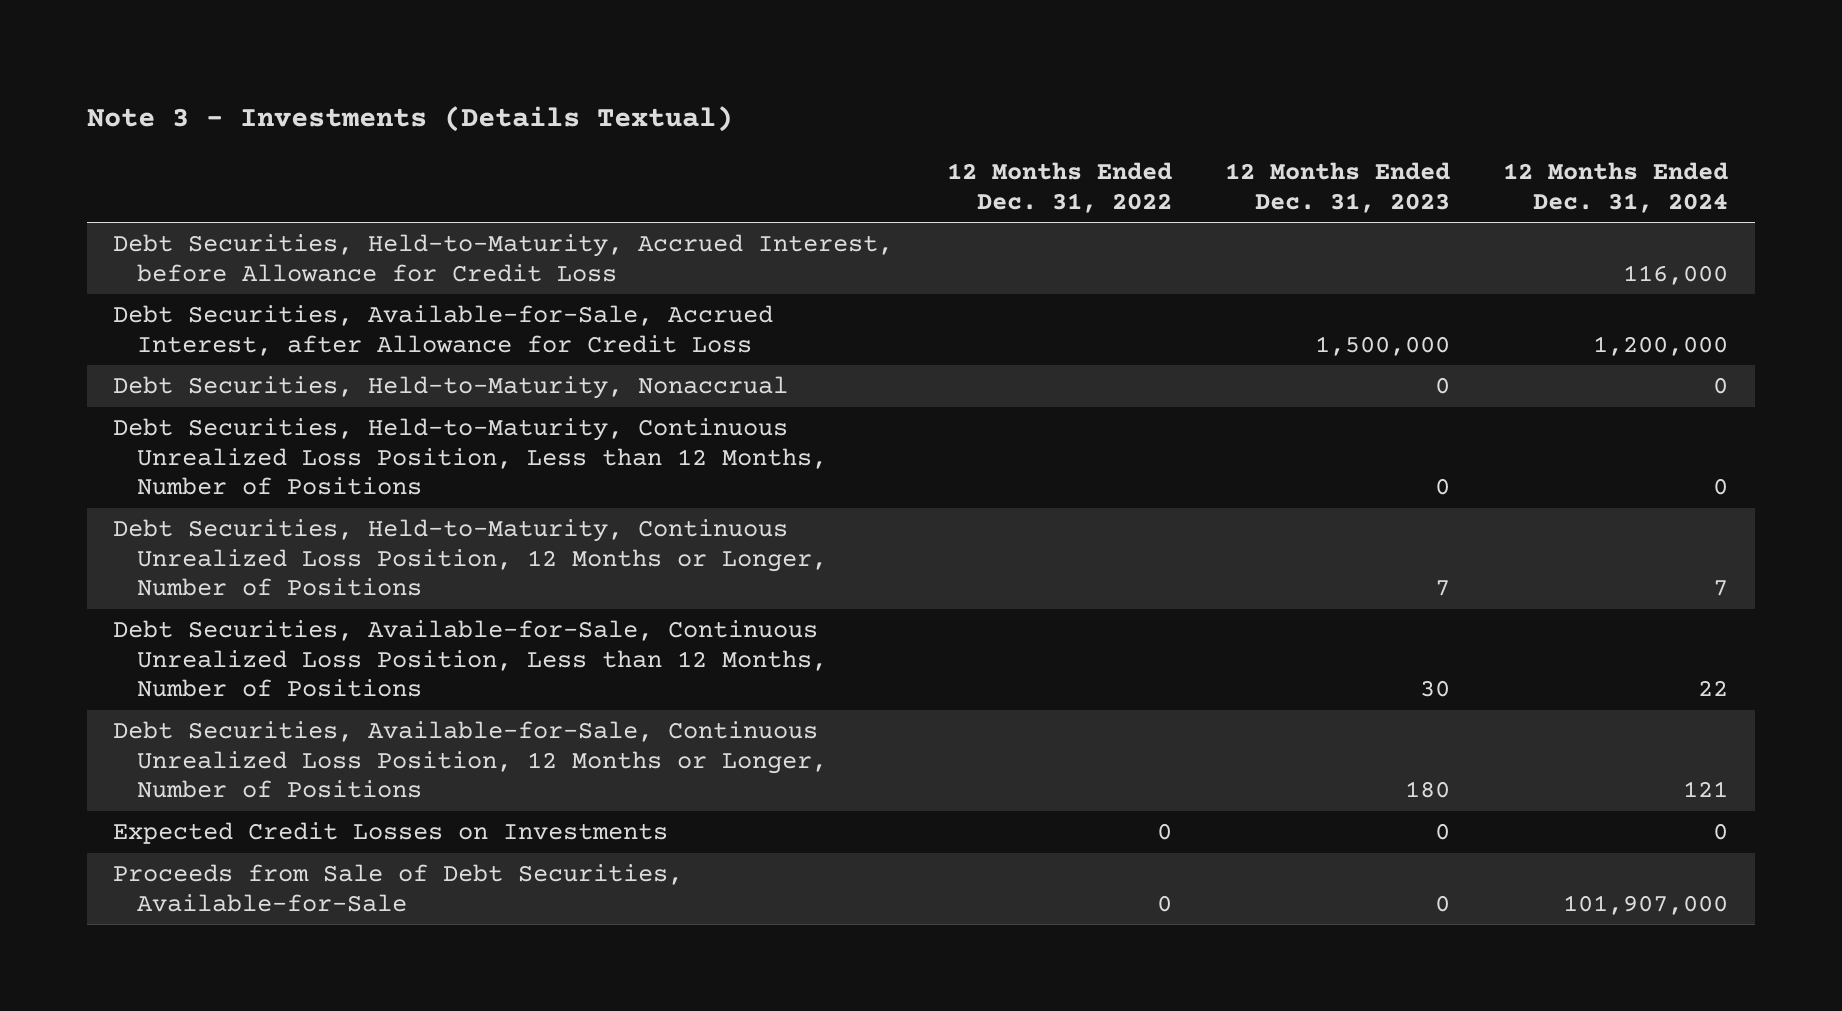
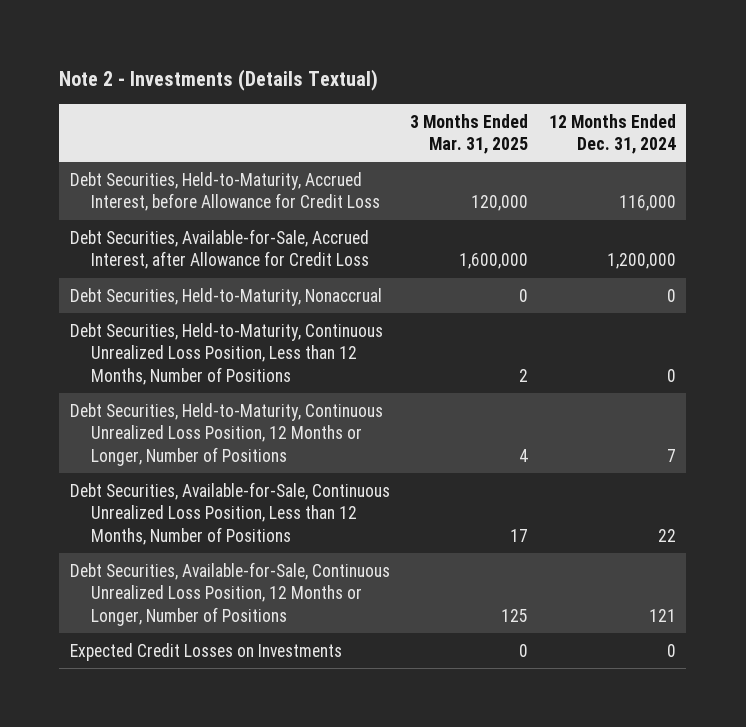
[86,105,733,132] Note 3 - Investments (Details Textual) -> [59,69,379,92] Note 2 - Investments (Details Textual)
[946,162,1172,214] 12 Months Ended Dec. 31, 2022 -> none
[1224,162,1450,214] 12 Months Ended Dec. 31, 2023 -> none
none -> [410,113,529,155] 3 Months Ended Mar. 31, 2025
[113,864,684,912] Proceeds from Sale of Debt Securities, Available-for-Sale -> none

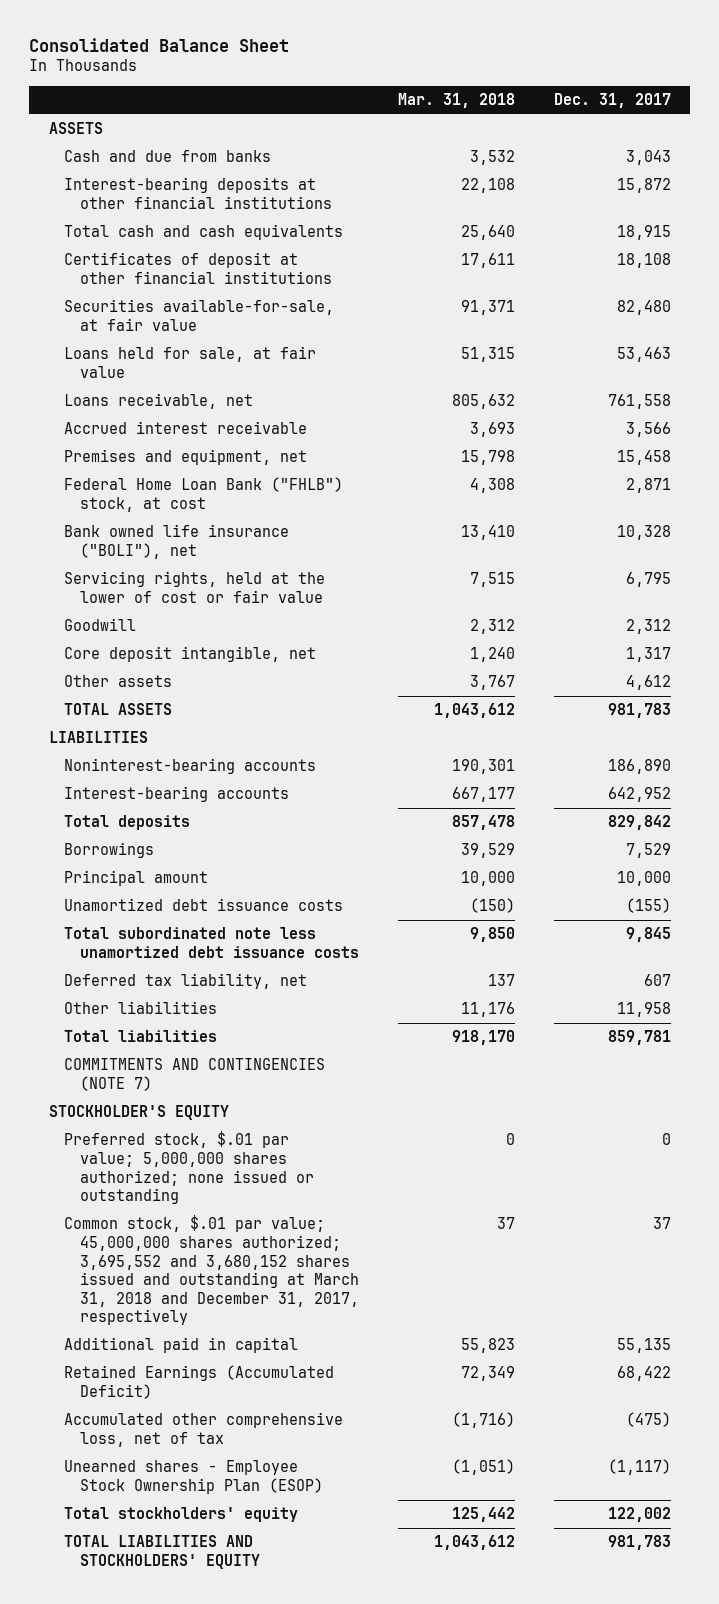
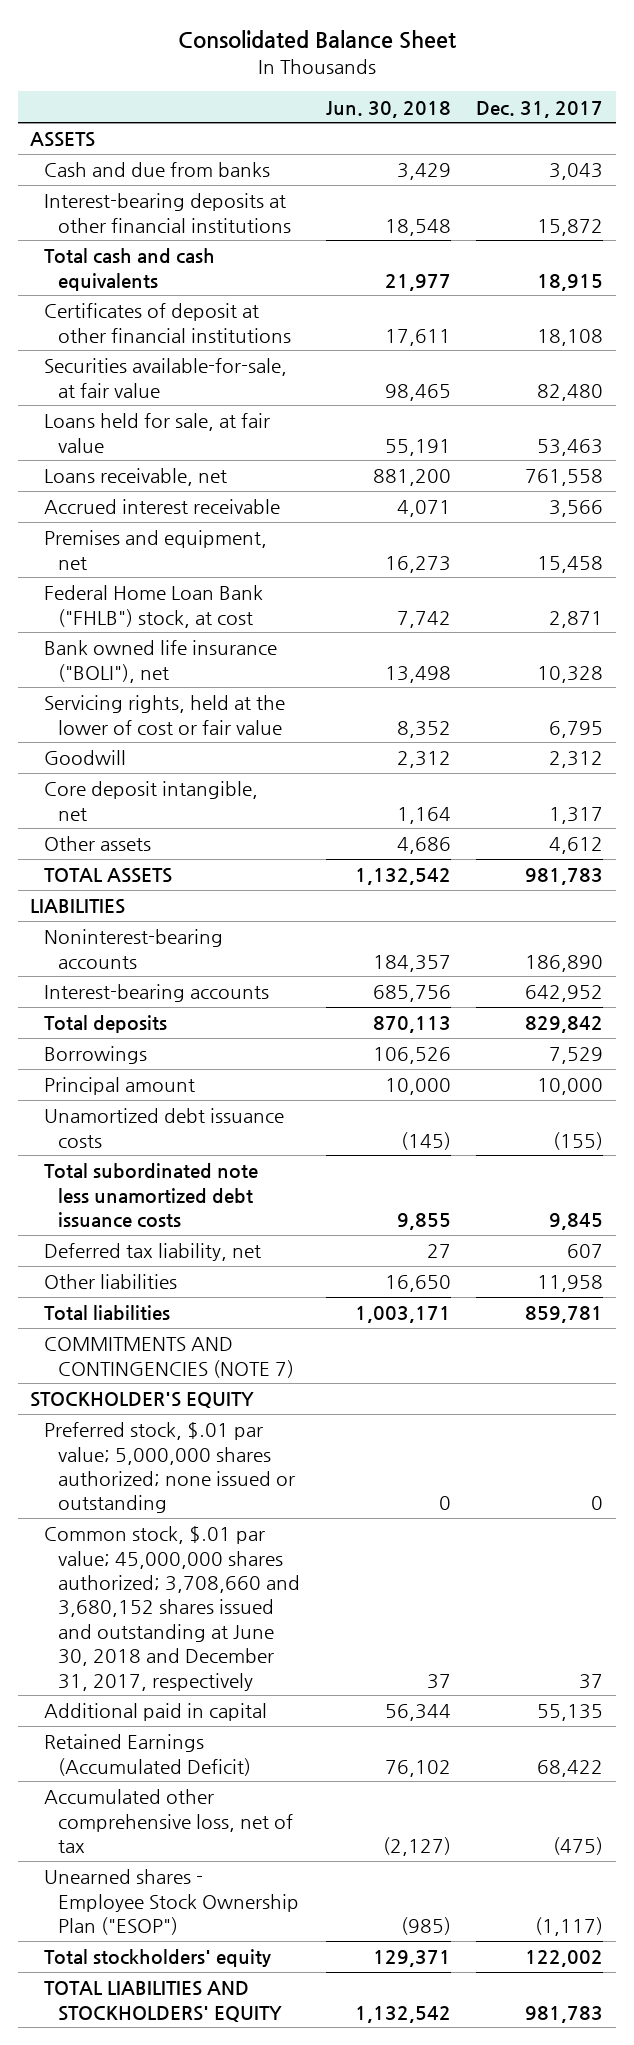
[397,92,515,108] Mar. 31, 2018 -> none
none -> [325,100,451,118] Jun. 30, 2018
[64,1215,359,1326] Common stock, $.01 par value; 45,000,000 shares authorized; 3,695,552 and 3,680,152 shares issued and outstanding at March 31, 2018 and December 31, 2017, respectively -> [44,1526,301,1691] Common stock, $.01 par value; 45,000,000 shares authorized; 3,708,660 and 3,680,152 shares issued and outstanding at June 30, 2018 and December 31, 2017, respectively
[64,1460,323,1495] Unearned shares - Employee Stock Ownership Plan (ESOP) -> [44,1869,300,1935] Unearned shares - Employee Stock Ownership Plan ("ESOP")

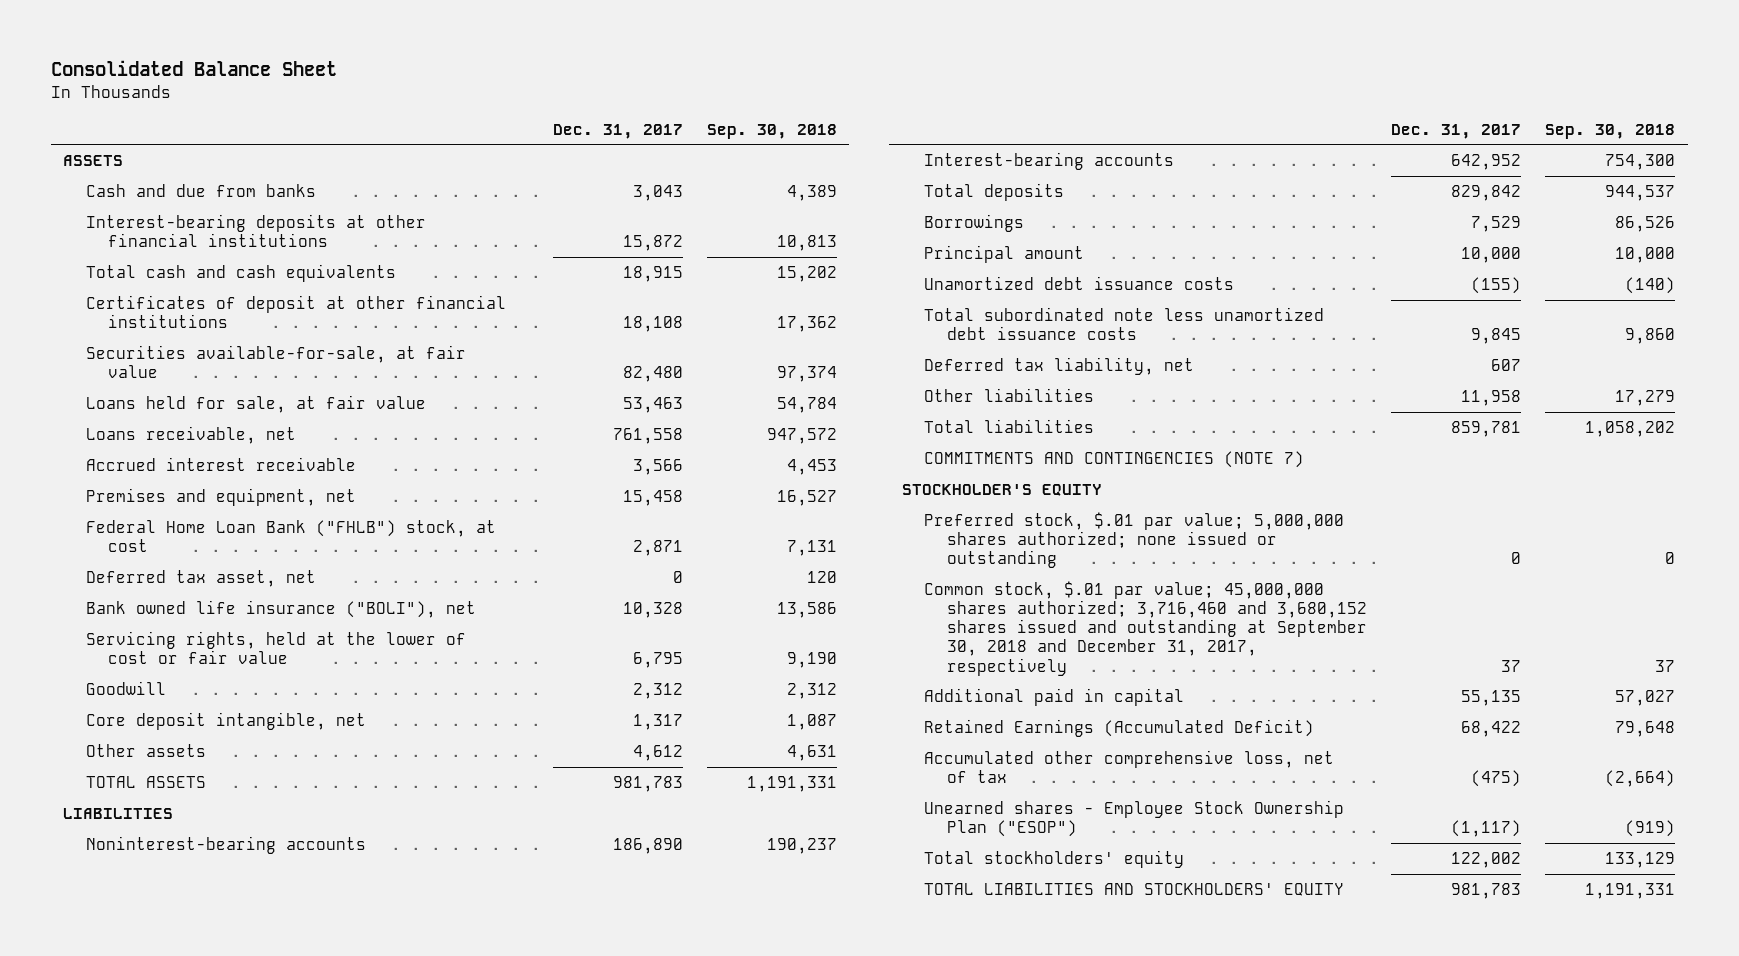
[325,100,451,118] Jun. 30, 2018 -> none
none -> [707,123,838,139] Sep. 30, 2018
none -> [85,569,316,587] Deferred tax asset, net
[44,1526,301,1691] Common stock, $.01 par value; 45,000,000 shares authorized; 3,708,660 and 3,680,152 shares issued and outstanding at June 30, 2018 and December 31, 2017, respectively -> [924,580,1367,676] Common stock, $.01 par value; 45,000,000 shares authorized; 3,716,460 and 3,680,152 shares issued and outstanding at September 30, 2018 and December 31, 2017, respectively

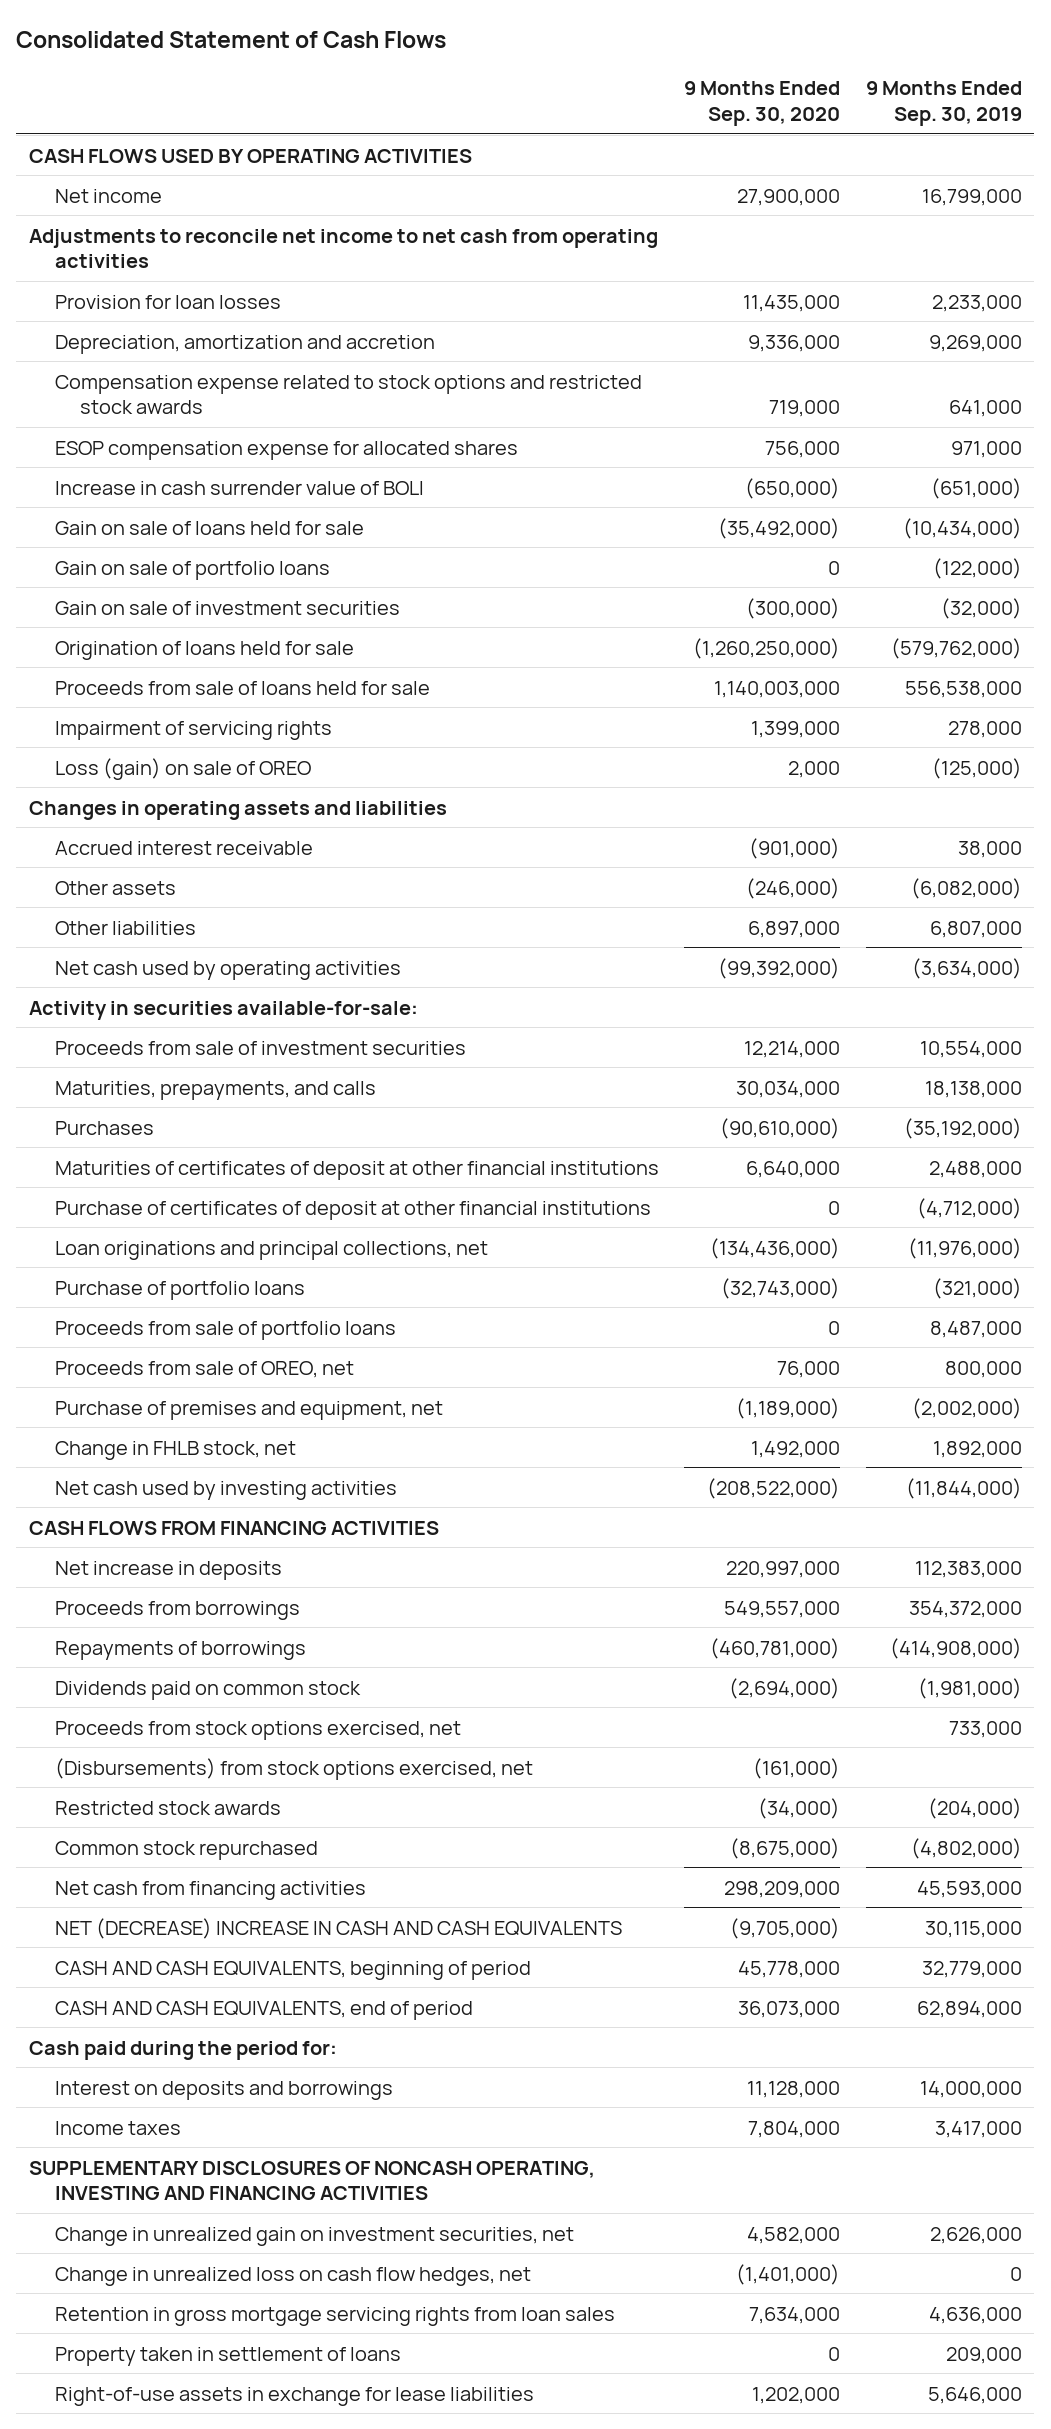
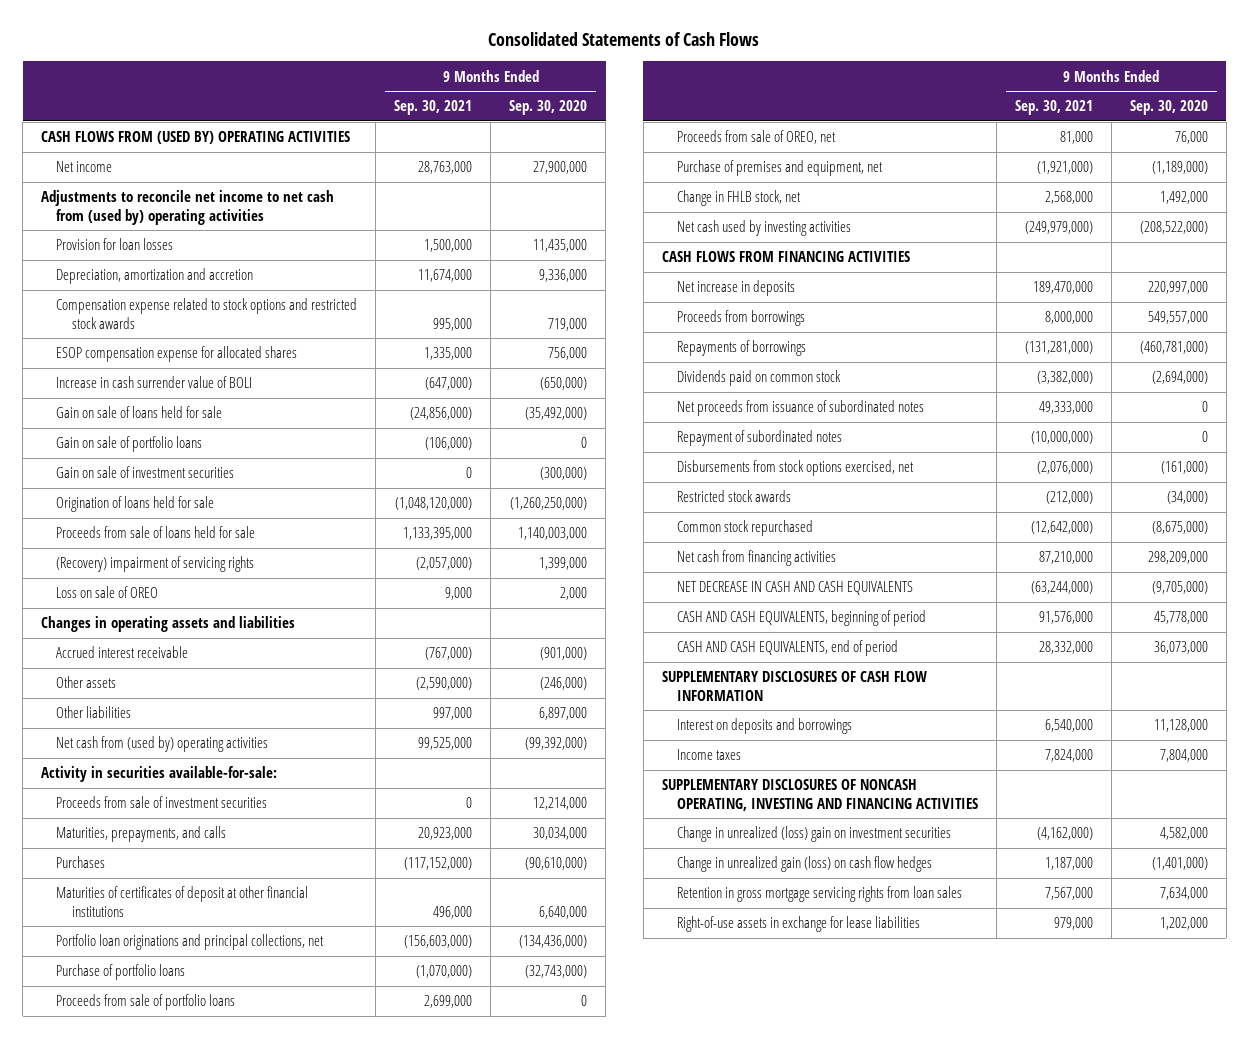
[16,30,447,48] Consolidated Statement of Cash Flows -> [488,32,760,47] Consolidated Statements of Cash Flows
[865,81,1022,126] 9 Months Ended Sep. 30, 2019 -> none
none -> [394,100,473,116] Sep. 30, 2021
[29,148,473,163] CASH FLOWS USED BY OPERATING ACTIVITIES -> [41,131,351,145] CASH FLOWS FROM (USED BY) OPERATING ACTIVITIES
[29,228,659,269] Adjustments to reconcile net income to net cash from operating activities -> [41,190,335,225] Adjustments to reconcile net income to net cash from (used by) operating activities
[54,720,332,740] Impairment of servicing rights -> [56,556,255,573] (Recovery) impairment of servicing rights
[54,757,311,780] Loss (gain) on sale of OREO -> [56,586,159,599] Loss on sale of OREO
[54,960,401,980] Net cash used by operating activities -> [56,736,269,753] Net cash from (used by) operating activities
[54,1200,651,1220] Purchase of certificates of deposit at other financial institutions -> none
[54,1240,488,1260] Loan originations and principal collections, net -> [56,934,325,951] Portfolio loan originations and principal collections, net
[54,1720,461,1740] Proceeds from stock options exercised, net -> none
none -> [677,400,925,417] Net proceeds from issuance of subordinated notes
none -> [677,430,843,447] Repayment of subordinated notes
[54,1757,533,1780] (Disbursements) from stock options exercised, net -> [677,460,915,477] Disbursements from stock options exercised, net
[54,1917,622,1939] NET (DECREASE) INCREASE IN CASH AND CASH EQUIVALENTS -> [677,581,914,596] NET DECREASE IN CASH AND CASH EQUIVALENTS
[29,2040,338,2060] Cash paid during the period for: -> none
none -> [661,671,927,701] SUPPLEMENTARY DISCLOSURES OF CASH FLOW INFORMATION
[54,2226,574,2246] Change in unrealized gain on investment securities, net -> [677,826,952,843] Change in unrealized (loss) gain on investment securities
[54,2266,531,2286] Change in unrealized loss on cash flow hedges, net -> [677,856,933,873] Change in unrealized gain (loss) on cash flow hedges
[54,2346,401,2366] Property taken in settlement of loans -> none

